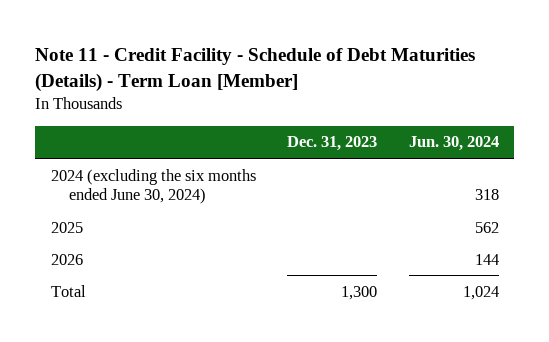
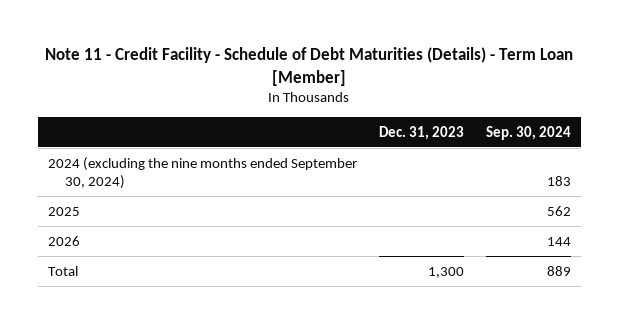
[408,136,499,152] Jun. 30, 2024 -> none
none -> [485,125,571,140] Sep. 30, 2024
[50,168,256,204] 2024 (excluding the six months ended June 30, 2024) -> [48,156,358,190] 2024 (excluding the nine months ended September 30, 2024)

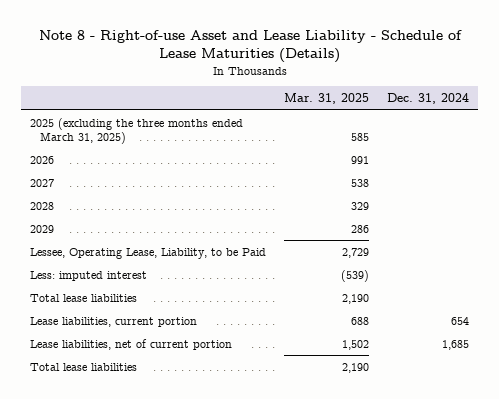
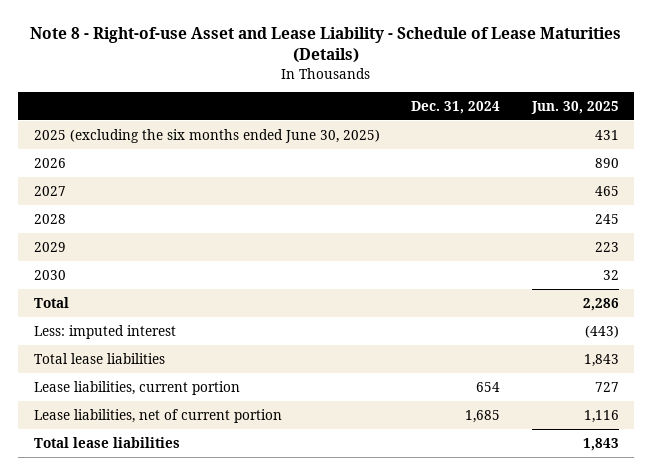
[284,93,370,105] Mar. 31, 2025 -> none
none -> [530,101,619,115] Jun. 30, 2025
[30,117,244,144] 2025 (excluding the three months ended March 31, 2025) -> [33,128,380,143] 2025 (excluding the six months ended June 30, 2025)
none -> [33,269,66,280] 2030
[30,247,267,259] Lessee, Operating Lease, Liability, to be Paid -> [33,296,69,308] Total

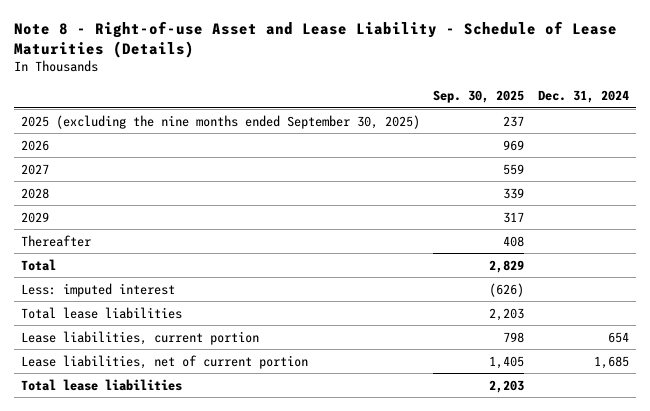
[530,101,619,115] Jun. 30, 2025 -> none
none -> [433,90,525,104] Sep. 30, 2025
[33,128,380,143] 2025 (excluding the six months ended June 30, 2025) -> [20,114,420,129] 2025 (excluding the nine months ended September 30, 2025)
[33,269,66,280] 2030 -> none
none -> [20,234,91,247] Thereafter

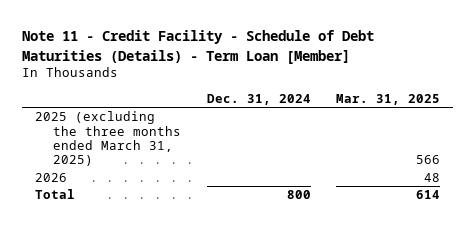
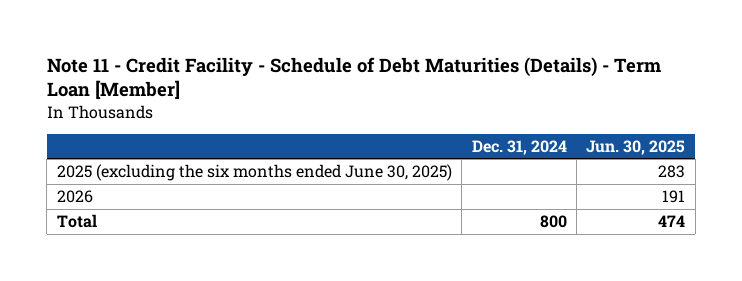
[336,93,441,105] Mar. 31, 2025 -> none
none -> [586,139,686,155] Jun. 30, 2025
[35,111,182,167] 2025 (excluding the three months ended March 31, 2025) -> [56,163,452,181] 2025 (excluding the six months ended June 30, 2025)

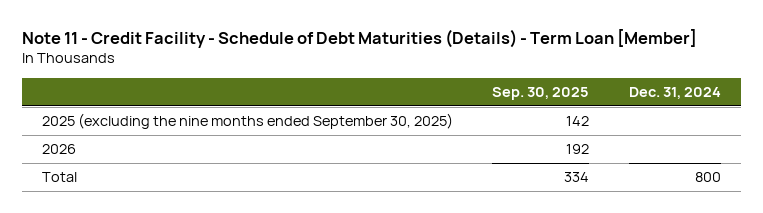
[586,139,686,155] Jun. 30, 2025 -> none
none -> [492,86,590,100] Sep. 30, 2025
[56,163,452,181] 2025 (excluding the six months ended June 30, 2025) -> [41,113,453,130] 2025 (excluding the nine months ended September 30, 2025)

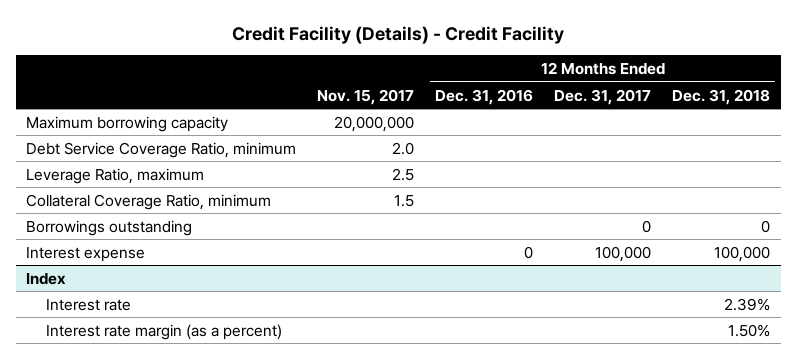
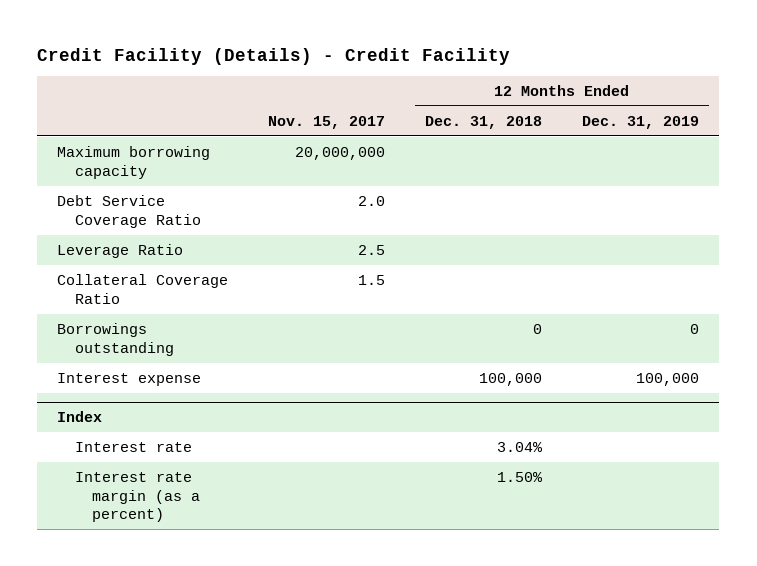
[435,88,534,105] Dec. 31, 2016 -> none
[554,88,652,105] Dec. 31, 2017 -> none
none -> [582,115,700,129] Dec. 31, 2019
[26,141,297,158] Debt Service Coverage Ratio, minimum -> [57,195,201,228] Debt Service Coverage Ratio
[26,167,205,184] Leverage Ratio, maximum -> [57,244,184,259] Leverage Ratio
[26,193,272,210] Collateral Coverage Ratio, minimum -> [57,274,229,304] Collateral Coverage Ratio
[724,297,771,311] 2.39% -> [497,442,544,453] 3.04%

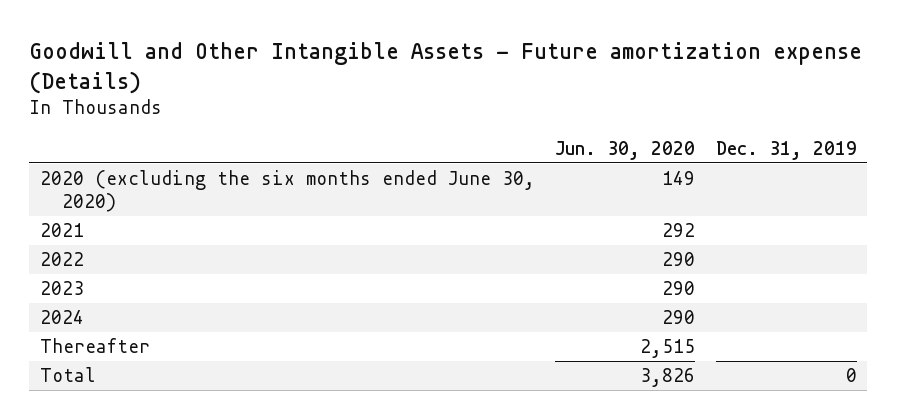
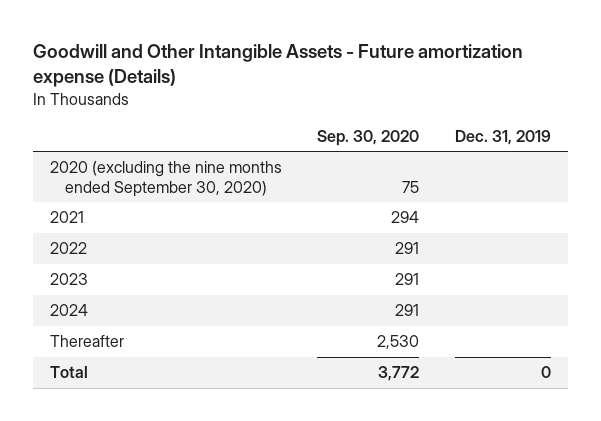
[555,140,696,160] Jun. 30, 2020 -> none
none -> [317,130,420,147] Sep. 30, 2020
[39,170,535,212] 2020 (excluding the six months ended June 30, 2020) -> [50,161,283,197] 2020 (excluding the nine months ended September 30, 2020)

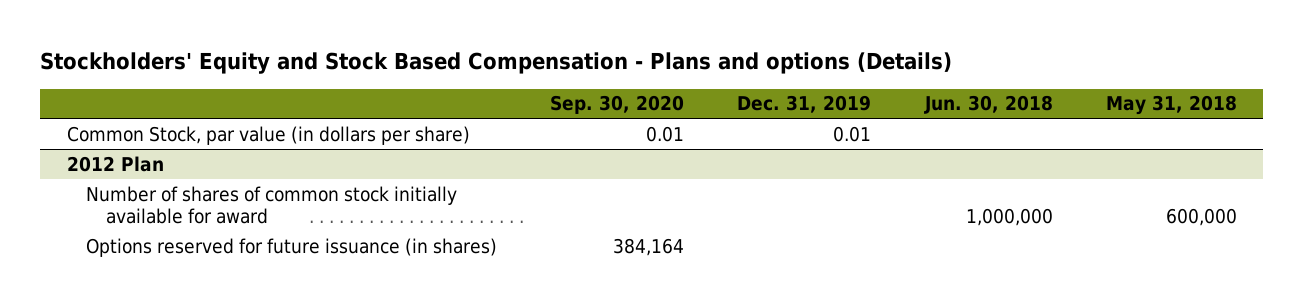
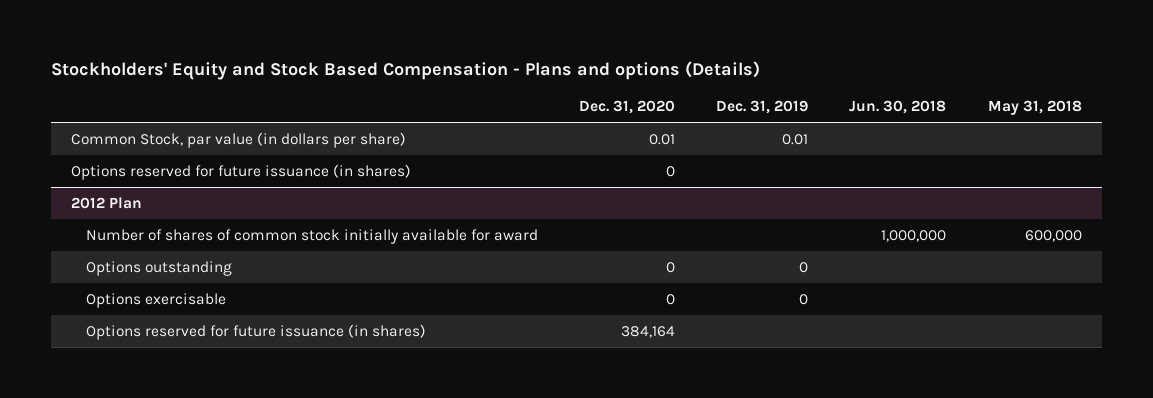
[550,95,685,115] Sep. 30, 2020 -> none
none -> [579,100,676,115] Dec. 31, 2020
none -> [71,163,412,180] Options reserved for future issuance (in shares)
none -> [85,260,232,276] Options outstanding
none -> [85,292,226,308] Options exercisable

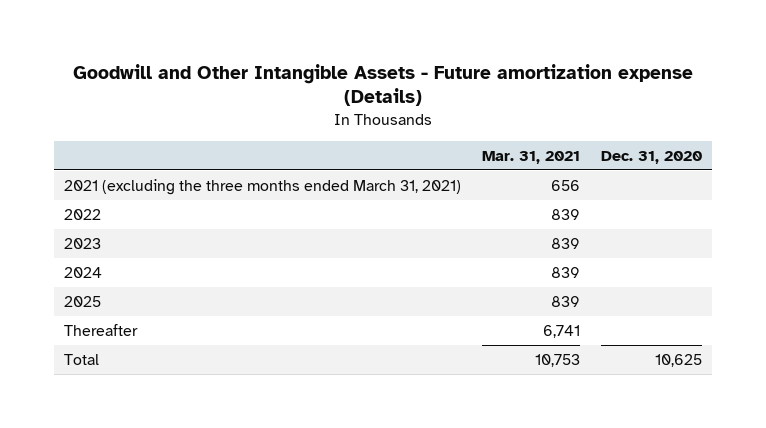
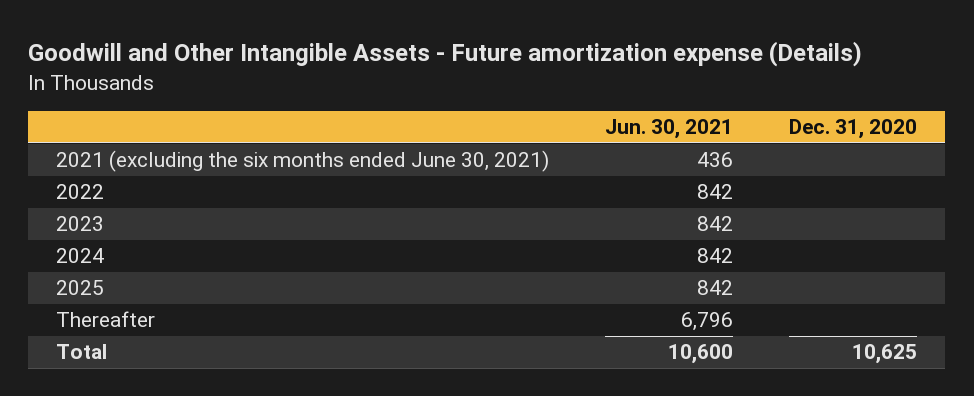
[481,150,580,164] Mar. 31, 2021 -> none
none -> [605,119,734,140] Jun. 30, 2021
[64,179,462,196] 2021 (excluding the three months ended March 31, 2021) -> [56,150,550,173] 2021 (excluding the six months ended June 30, 2021)

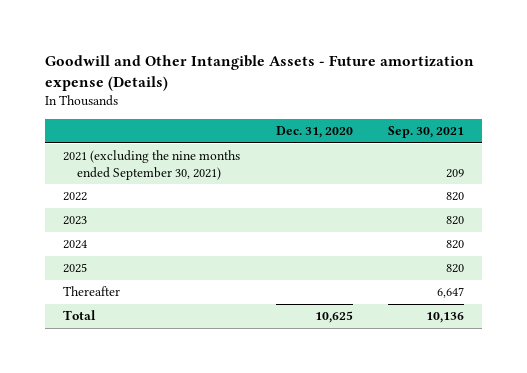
[605,119,734,140] Jun. 30, 2021 -> none
none -> [388,126,465,139] Sep. 30, 2021
[56,150,550,173] 2021 (excluding the six months ended June 30, 2021) -> [62,150,240,180] 2021 (excluding the nine months ended September 30, 2021)

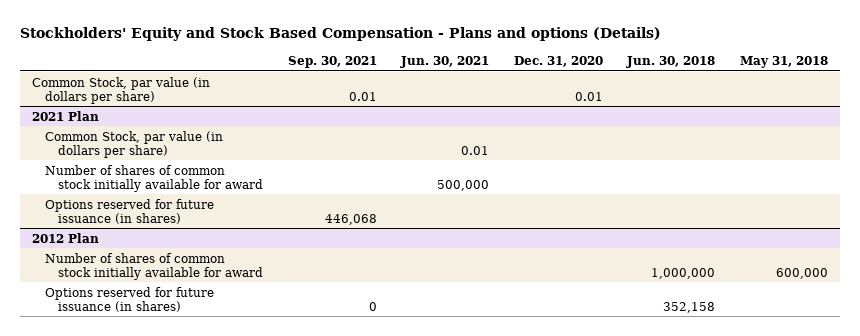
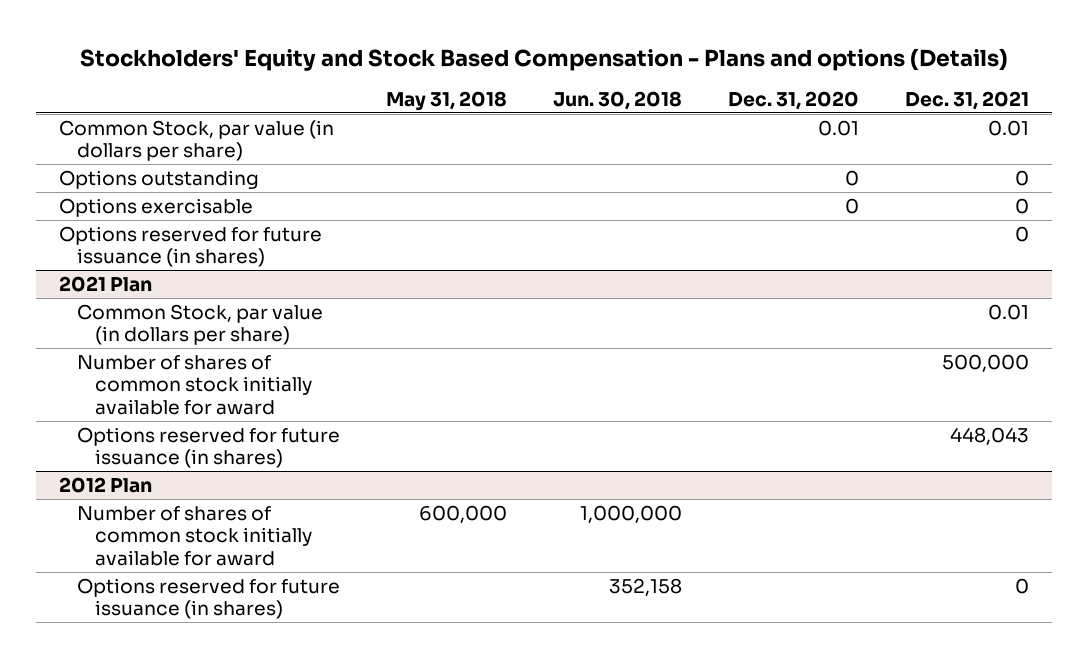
[287,55,377,68] Sep. 30, 2021 -> none
[400,55,490,68] Jun. 30, 2021 -> none
none -> [905,90,1030,110] Dec. 31, 2021
none -> [58,169,259,189] Options outstanding
none -> [58,197,253,217] Options exercisable
none -> [58,225,322,268] Options reserved for future issuance (in shares)

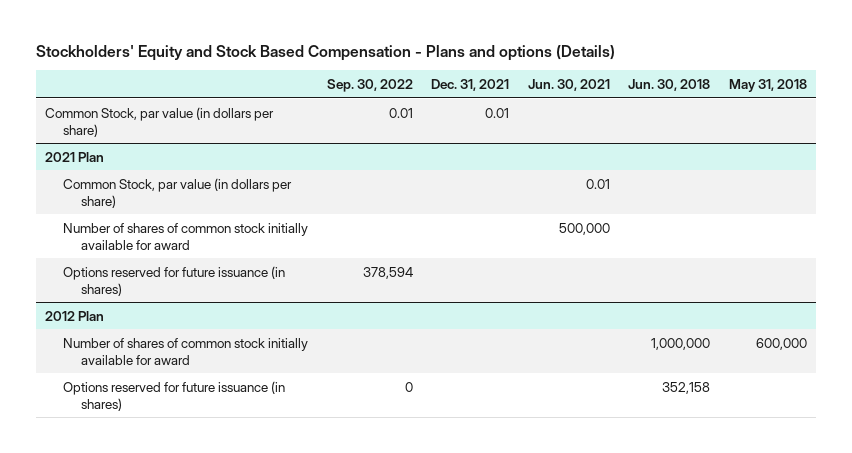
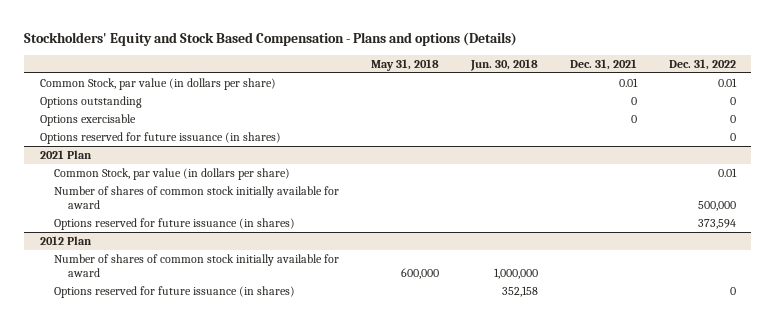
[326,79,413,93] Sep. 30, 2022 -> none
[527,79,610,92] Jun. 30, 2021 -> none
none -> [668,58,736,70] Dec. 31, 2022
none -> [40,95,143,108] Options outstanding
none -> [40,113,137,126] Options exercisable
none -> [40,131,282,144] Options reserved for future issuance (in shares)

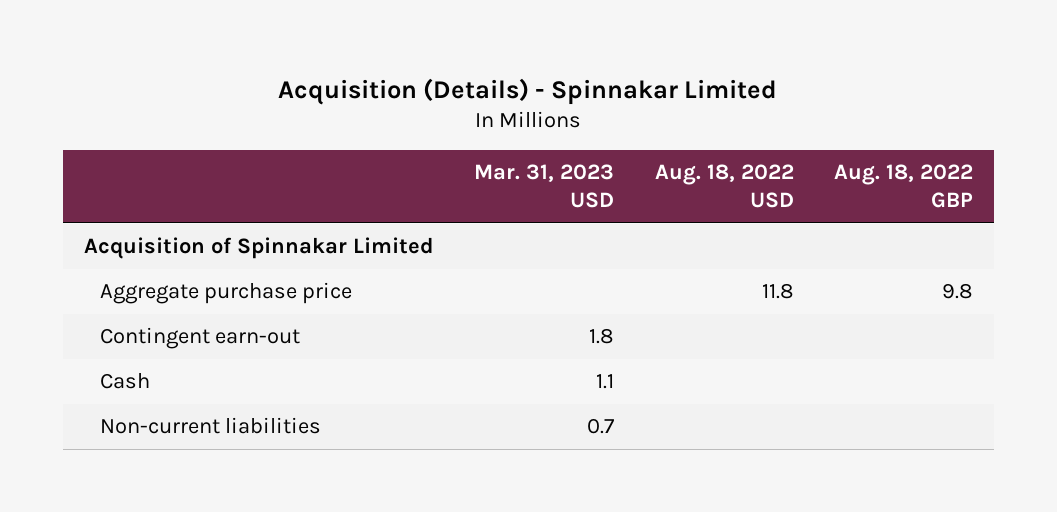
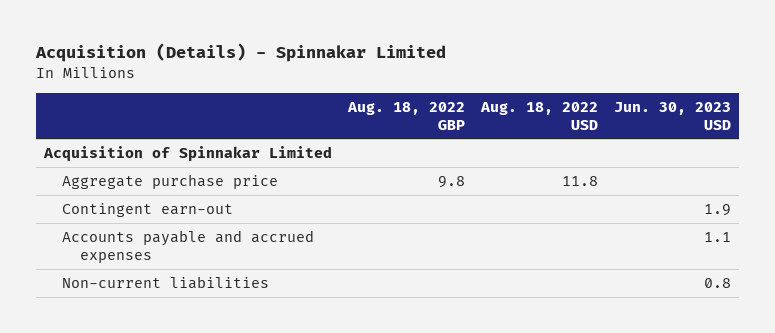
[474,164,615,209] Mar. 31, 2023 USD -> none
none -> [614,101,732,130] Jun. 30, 2023 USD
[99,373,150,390] Cash -> [61,229,314,263] Accounts payable and accrued expenses

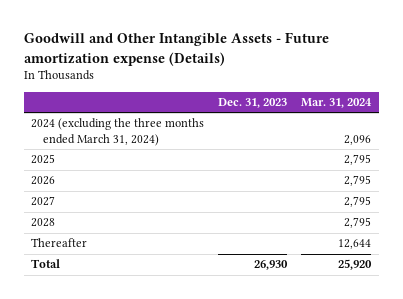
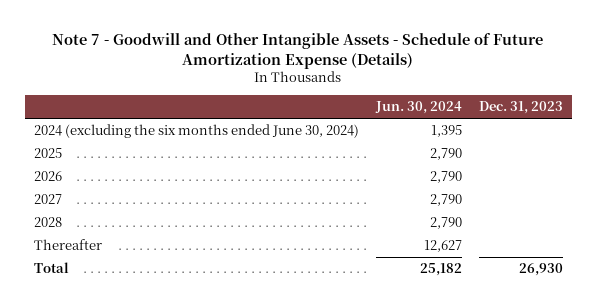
[24,32,330,66] Goodwill and Other Intangible Assets - Future amortization expense (Details) -> [52,33,544,69] Note 7 - Goodwill and Other Intangible Assets - Schedule of Future Amortization Expense (Details)
[301,98,373,109] Mar. 31, 2024 -> none
none -> [374,101,462,115] Jun. 30, 2024
[31,118,205,146] 2024 (excluding the three months ended March 31, 2024) -> [33,124,359,139] 2024 (excluding the six months ended June 30, 2024)

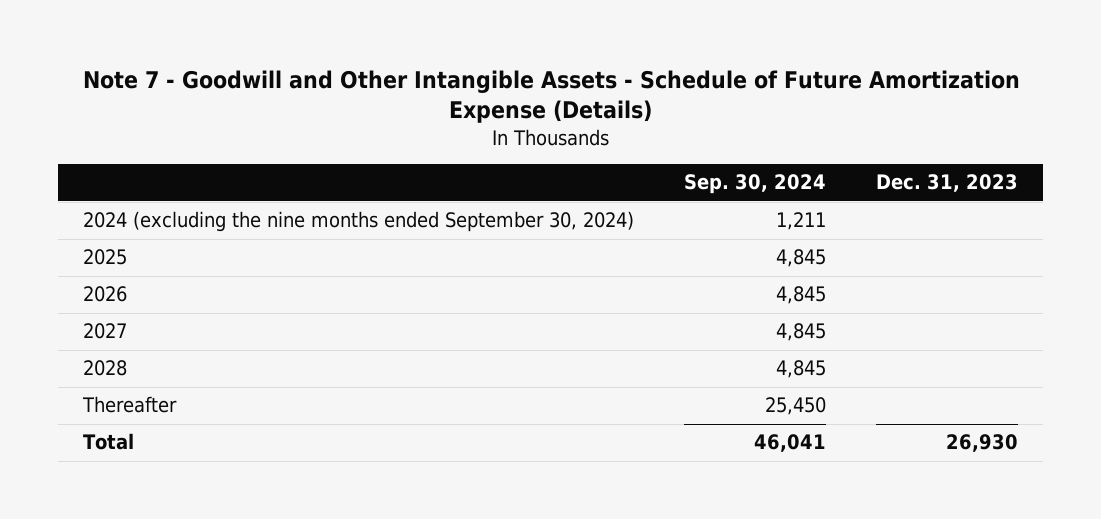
[374,101,462,115] Jun. 30, 2024 -> none
none -> [684,174,827,195] Sep. 30, 2024
[33,124,359,139] 2024 (excluding the six months ended June 30, 2024) -> [83,211,635,233] 2024 (excluding the nine months ended September 30, 2024)

